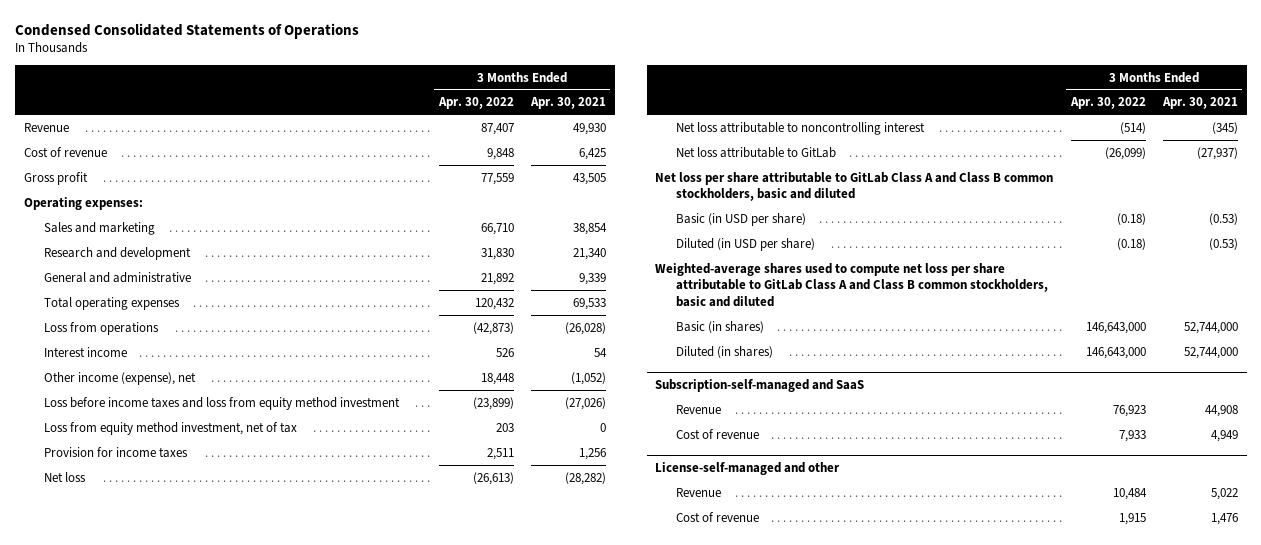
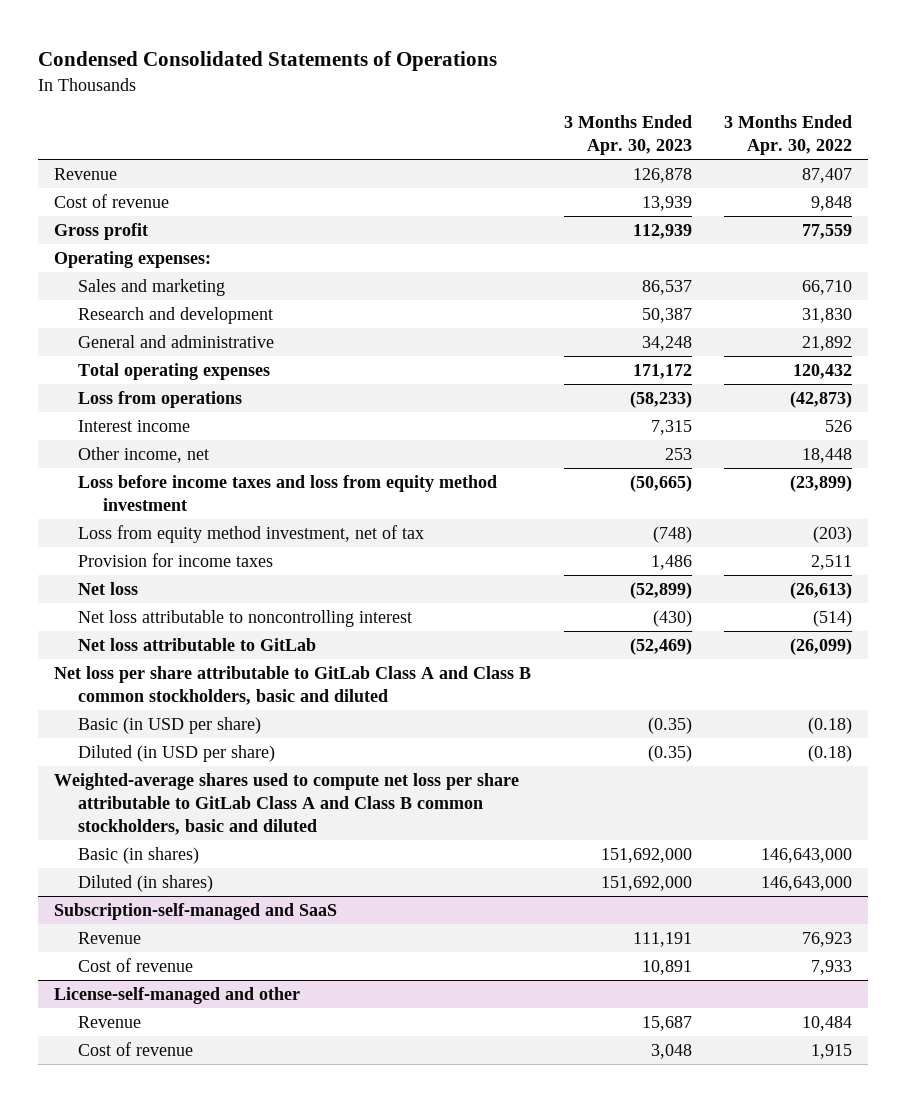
[530,97,607,110] Apr. 30, 2021 -> none
none -> [563,115,692,156] 3 Months Ended Apr. 30, 2023
[43,371,196,385] Other income (expense), net -> [78,446,210,463] Other income, net
[495,422,514,432] 203 -> [813,525,853,543] (203)

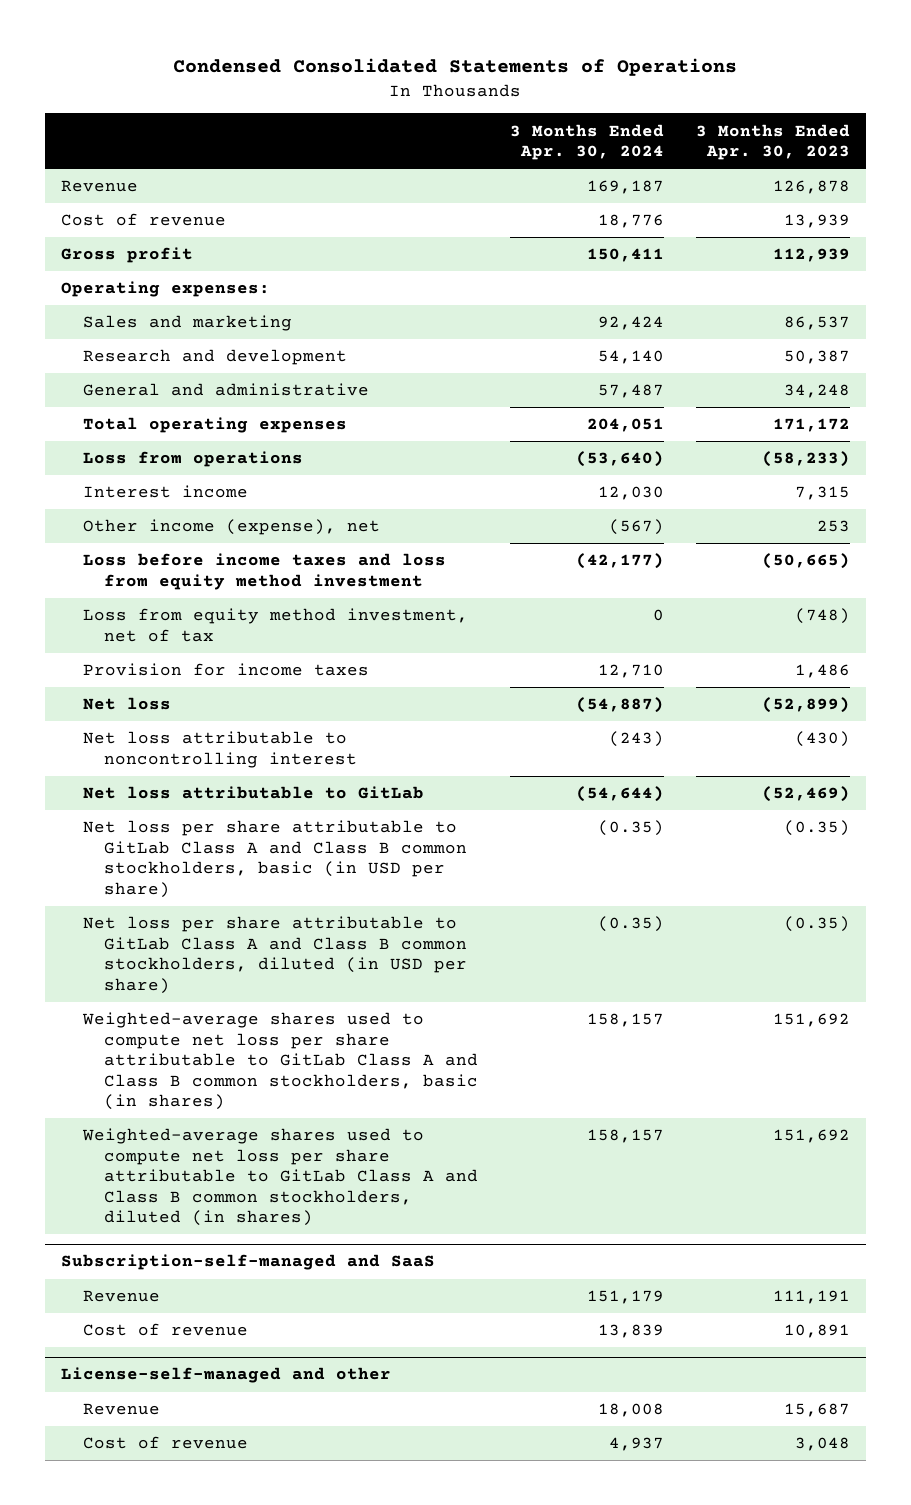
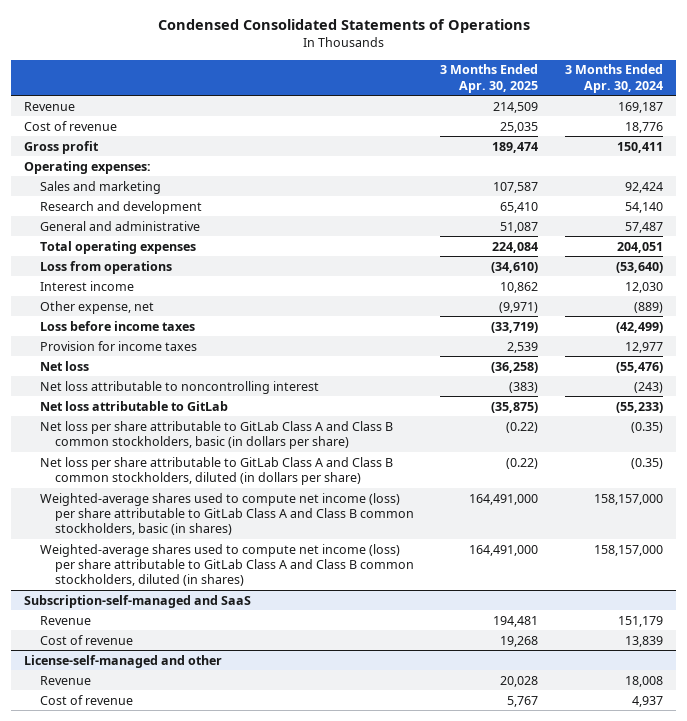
[695,123,850,161] 3 Months Ended Apr. 30, 2023 -> none
none -> [440,64,539,93] 3 Months Ended Apr. 30, 2025
[82,553,446,590] Loss before income taxes and loss from equity method investment -> none
[82,608,468,642] Loss from equity method investment, net of tax -> none
[82,519,380,536] Other income (expense), net -> [39,300,154,314] Other expense, net
[608,519,664,536] (567) -> [633,301,663,313] (889)
none -> [39,320,195,331] Loss before income taxes
[597,664,664,679] 12,710 -> [624,341,663,353] 12,977
[575,697,664,714] (54,887) -> [615,361,663,373] (55,476)
[575,786,664,803] (54,644) -> [615,401,663,413] (55,233)
[82,820,468,898] Net loss per share attributable to GitLab Class A and Class B common stockholders, basic (in USD per share) -> [39,420,393,449] Net loss per share attributable to GitLab Class A and Class B common stockholders, basic (in dollars per share)
[82,916,468,994] Net loss per share attributable to GitLab Class A and Class B common stockholders, diluted (in USD per share) -> [39,456,393,485] Net loss per share attributable to GitLab Class A and Class B common stockholders, diluted (in dollars per share)
[81,1012,479,1110] Weighted-average shares used to compute net loss per share attributable to GitLab Class A and Class B common stockholders, basic (in shares) -> [39,492,415,536] Weighted-average shares used to compute net income (loss) per share attributable to GitLab Class A and Class B common stockholders, basic (in shares)
[586,1013,664,1028] 158,157 -> [593,493,663,505] 158,157,000
[81,1128,479,1226] Weighted-average shares used to compute net loss per share attributable to GitLab Class A and Class B common stockholders, diluted (in shares) -> [39,543,415,587] Weighted-average shares used to compute net income (loss) per share attributable to GitLab Class A and Class B common stockholders, diluted (in shares)
[586,1129,664,1144] 158,157 -> [593,544,663,556] 158,157,000

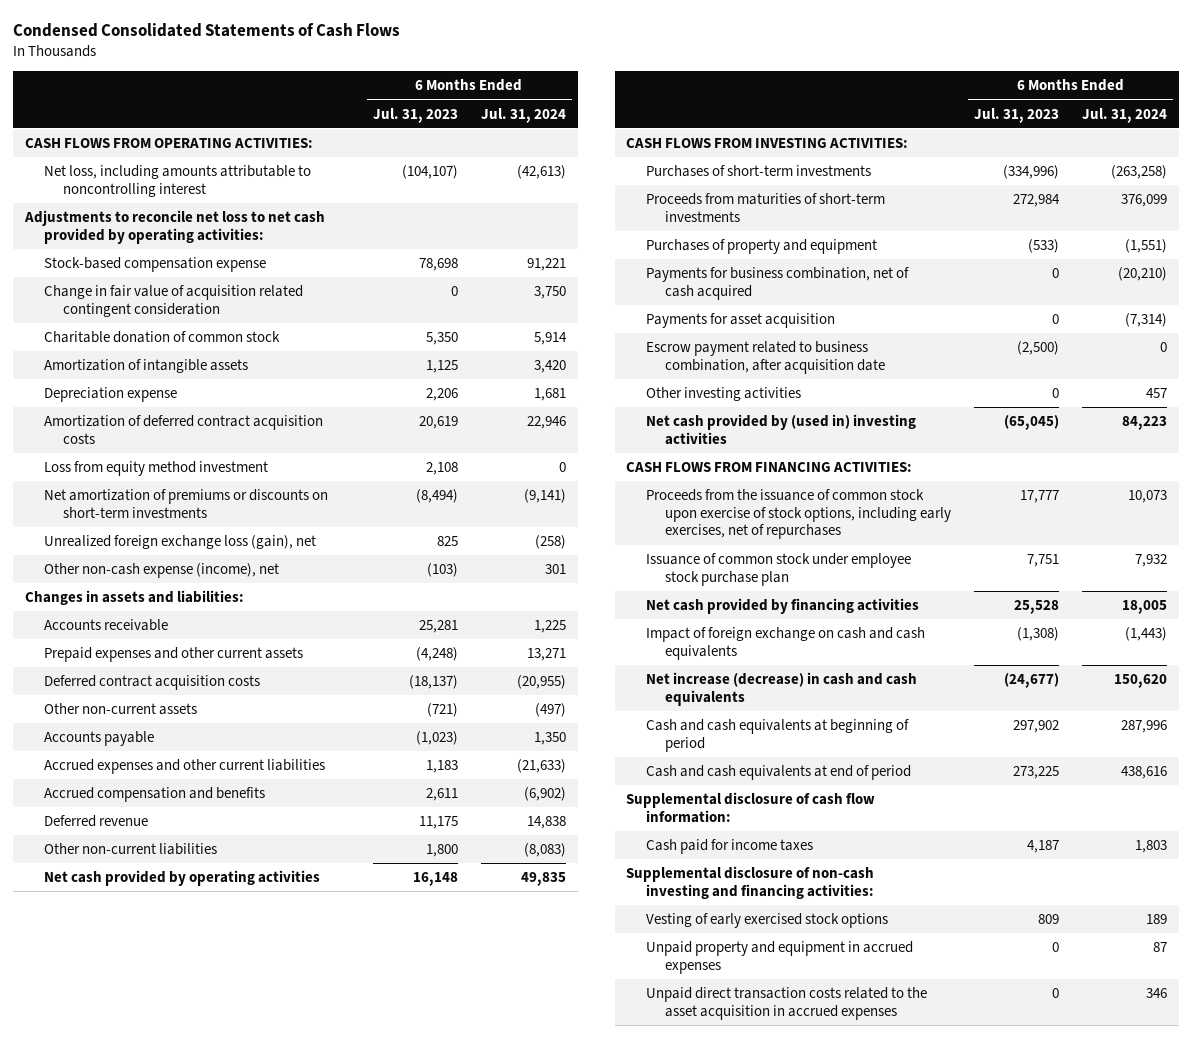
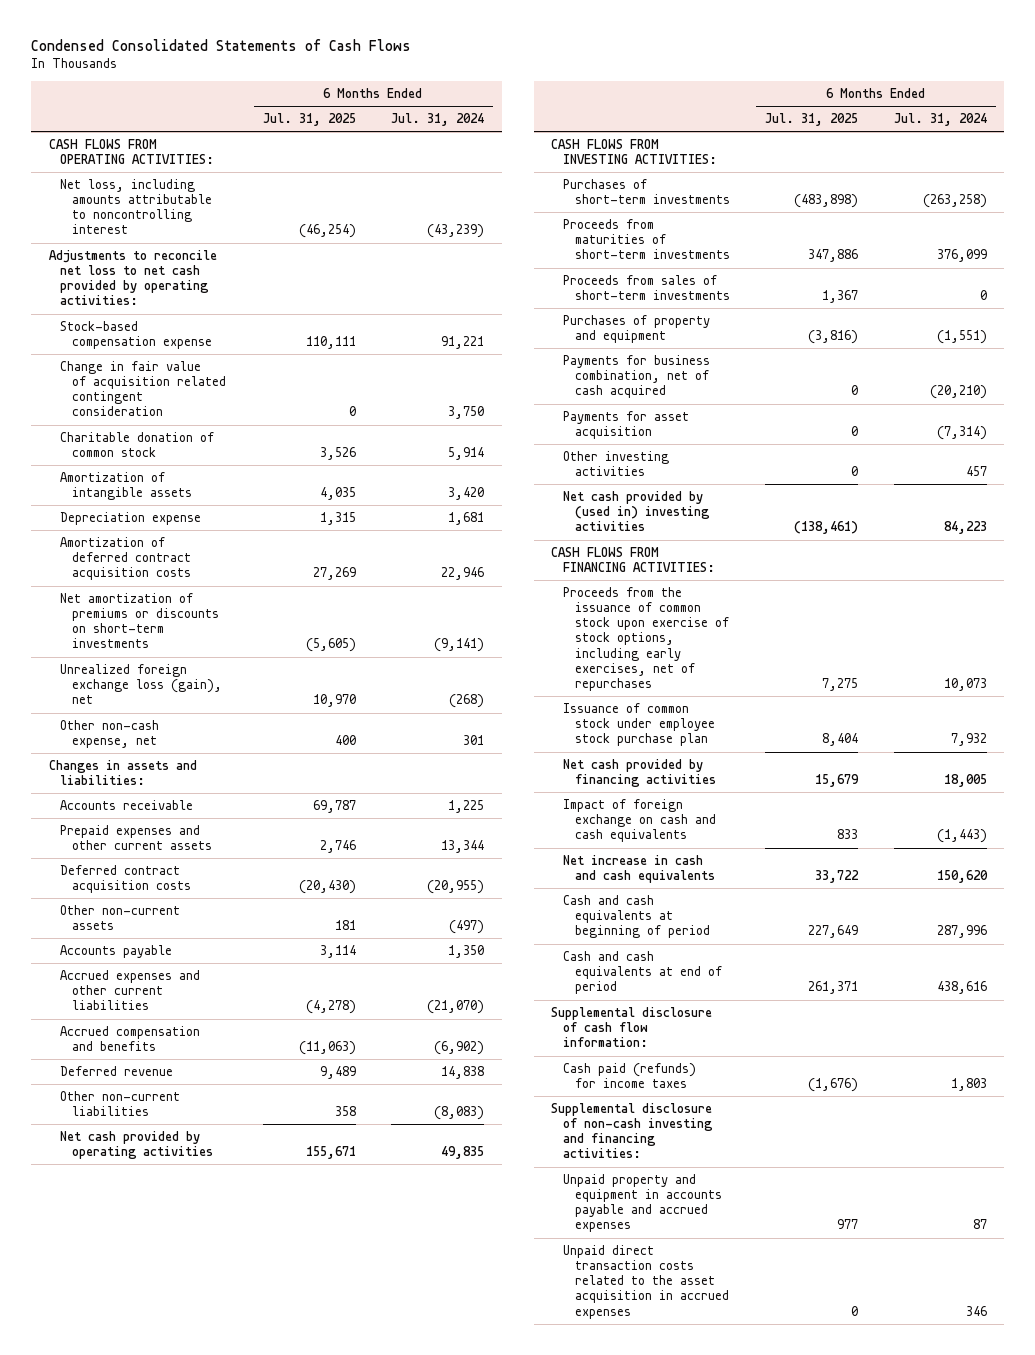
[372,107,458,123] Jul. 31, 2023 -> none
none -> [262,113,356,127] Jul. 31, 2025
[517,165,567,180] (42,613) -> [427,224,485,239] (43,239)
[44,461,269,477] Loss from equity method investment -> none
[535,535,567,550] (258) -> [449,694,485,709] (268)
[44,563,280,579] Other non-cash expense (income), net -> [60,720,160,749] Other non-cash expense, net
[527,648,567,662] 13,271 -> [441,840,485,854] 13,344
[517,759,567,774] (21,633) -> [427,1000,485,1015] (21,070)
none -> [563,275,730,301] Proceeds from sales of short-term investments
[645,341,885,374] Escrow payment related to business combination, after acquisition date -> none
[645,672,917,706] Net increase (decrease) in cash and cash equivalents -> [563,855,715,884] Net increase in cash and cash equivalents
[645,839,813,855] Cash paid for income taxes -> [563,1063,697,1089] Cash paid (refunds) for income taxes
[645,913,888,929] Vesting of early exercised stock options -> none
[645,941,913,974] Unpaid property and equipment in accrued expenses -> [563,1174,722,1233] Unpaid property and equipment in accounts payable and accrued expenses

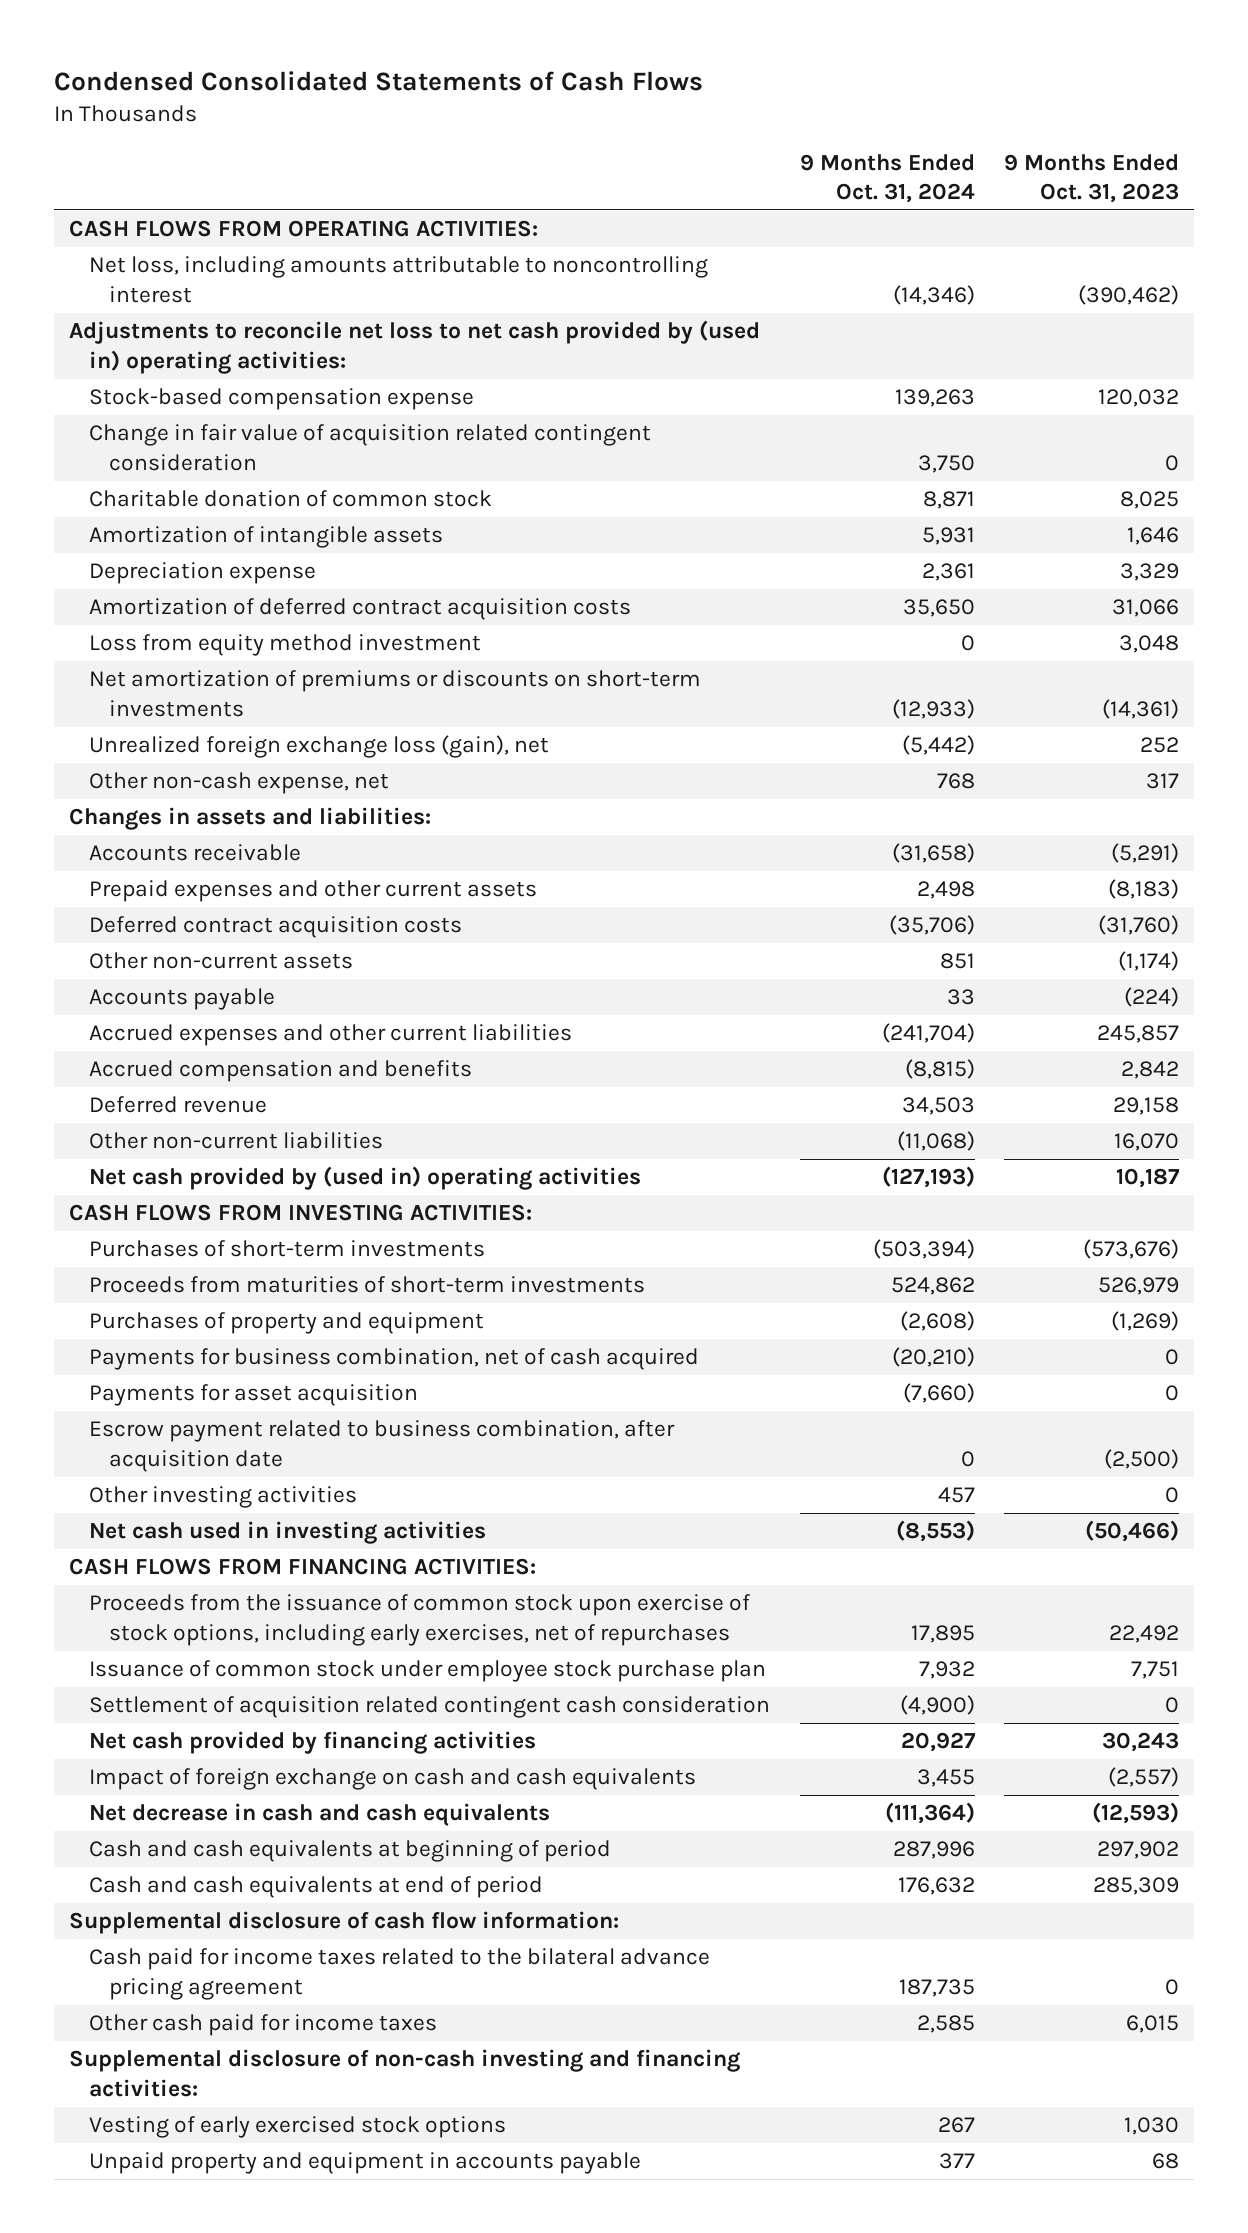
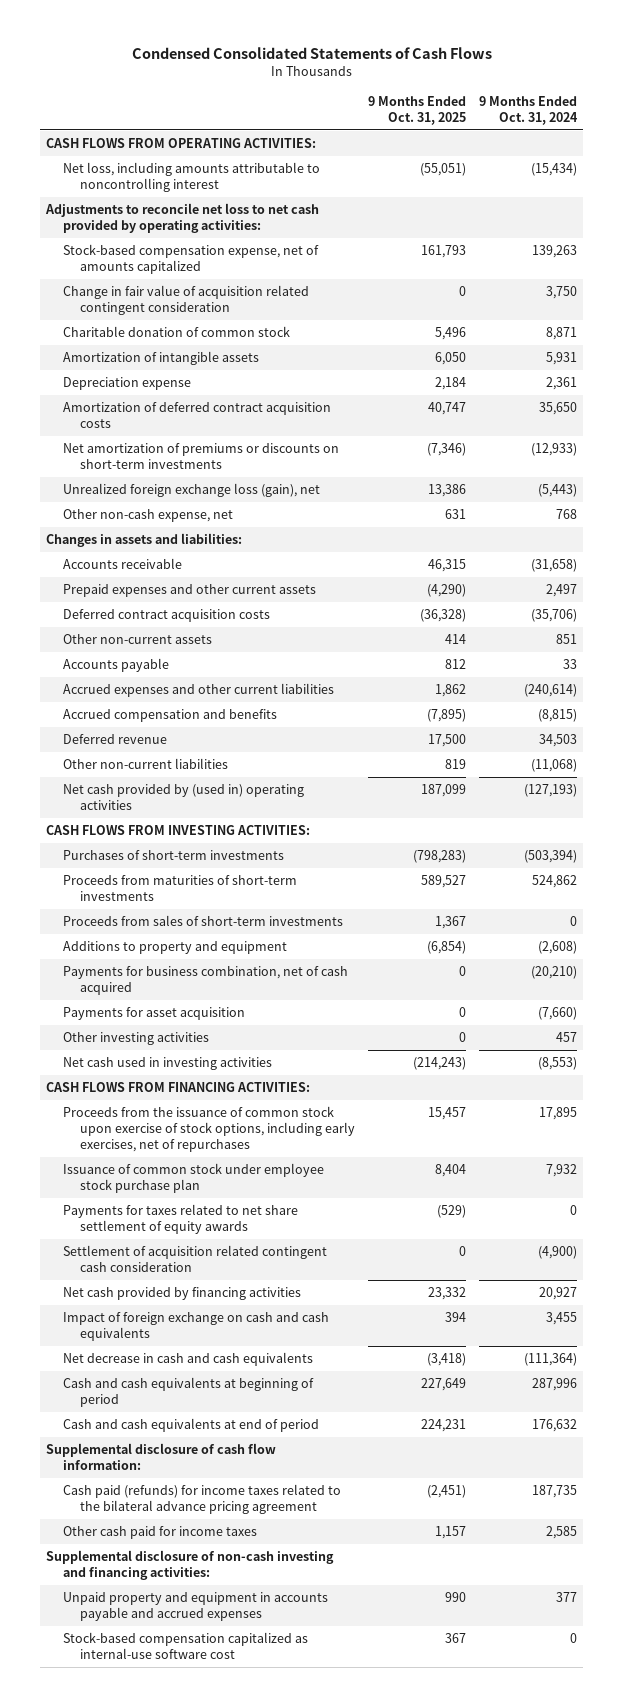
[1004,153,1180,204] 9 Months Ended Oct. 31, 2023 -> none
none -> [368,95,467,125] 9 Months Ended Oct. 31, 2025
[892,284,975,305] (14,346) -> [531,163,578,177] (15,434)
[68,320,760,374] Adjustments to reconcile net loss to net cash provided by (used in) operating activities: -> [45,203,320,234] Adjustments to reconcile net loss to net cash provided by operating activities:
[88,388,474,411] Stock-based compensation expense -> [63,244,320,275] Stock-based compensation expense, net of amounts capitalized
[88,634,481,657] Loss from equity method investment -> none
[901,735,975,756] (5,442) -> [538,484,578,498] (5,443)
[916,881,975,900] 2,498 -> [546,584,578,598] 2,497
[881,1023,975,1044] (241,704) -> [524,684,578,698] (240,614)
none -> [63,915,344,927] Proceeds from sales of short-term investments
[88,1312,484,1335] Purchases of property and equipment -> [63,941,288,955] Additions to property and equipment
[88,1420,675,1472] Escrow payment related to business combination, after acquisition date -> none
none -> [63,1204,299,1235] Payments for taxes related to net share settlement of equity awards
[88,1948,710,2000] Cash paid for income taxes related to the bilateral advance pricing agreement -> [63,1484,342,1515] Cash paid (refunds) for income taxes related to the bilateral advance pricing agreement
[88,2116,506,2139] Vesting of early exercised stock options -> none
[88,2152,641,2175] Unpaid property and equipment in accounts payable -> [63,1592,329,1622] Unpaid property and equipment in accounts payable and accrued expenses
none -> [63,1632,309,1660] Stock-based compensation capitalized as internal-use software cost

